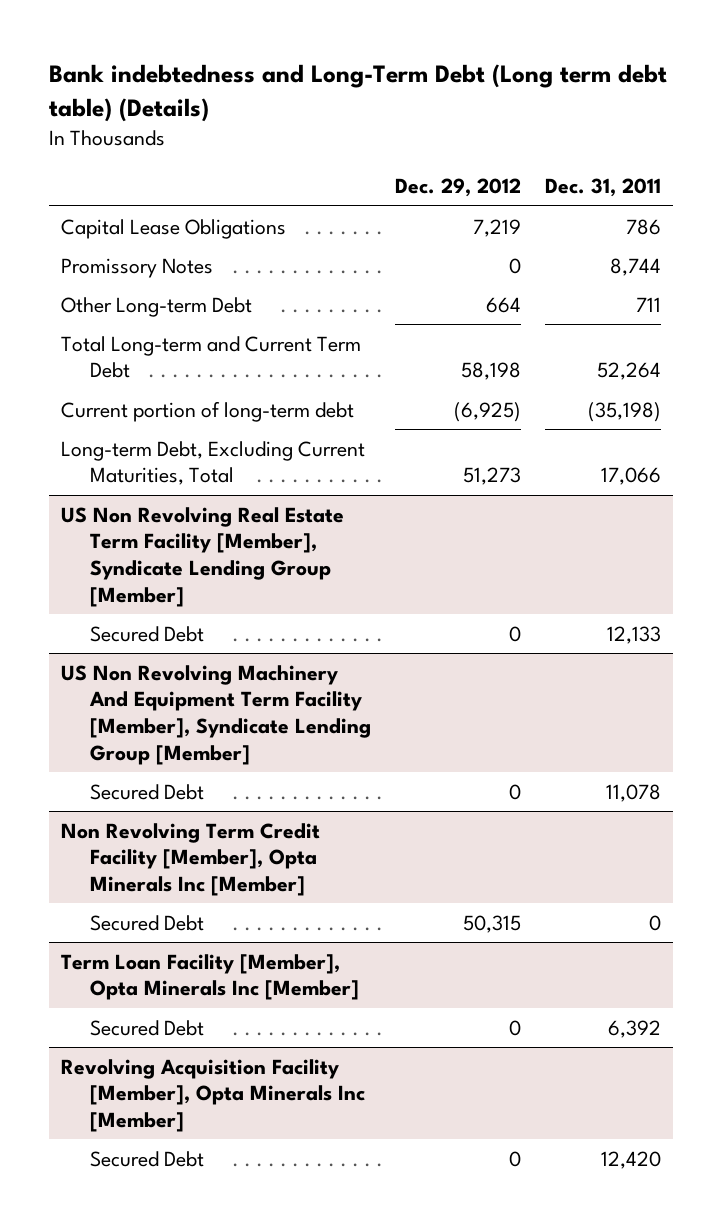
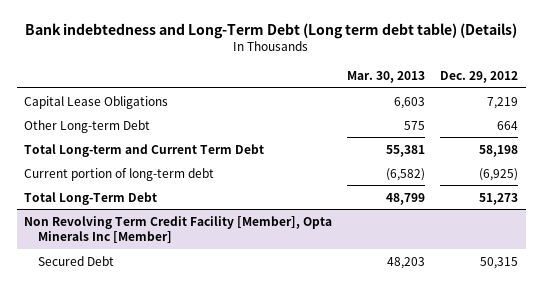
[544,178,661,198] Dec. 31, 2011 -> none
none -> [347,70,426,83] Mar. 30, 2013
[60,257,213,278] Promissory Notes -> none
[60,506,344,607] US Non Revolving Real Estate Term Facility [Member], Syndicate Lending Group [Member] -> none
[90,625,205,642] Secured Debt -> none
[60,664,372,765] US Non Revolving Machinery And Equipment Term Facility [Member], Syndicate Lending Group [Member] -> none
[90,783,205,800] Secured Debt -> none
[60,440,365,486] Long-term Debt, Excluding Current Maturities, Total -> [24,191,158,205] Total Long-Term Debt
[60,953,360,1001] Term Loan Facility [Member], Opta Minerals Inc [Member] -> none
[90,1019,205,1036] Secured Debt -> none
[60,1058,366,1133] Revolving Acquisition Facility [Member], Opta Minerals Inc [Member] -> none
[90,1150,205,1167] Secured Debt -> none

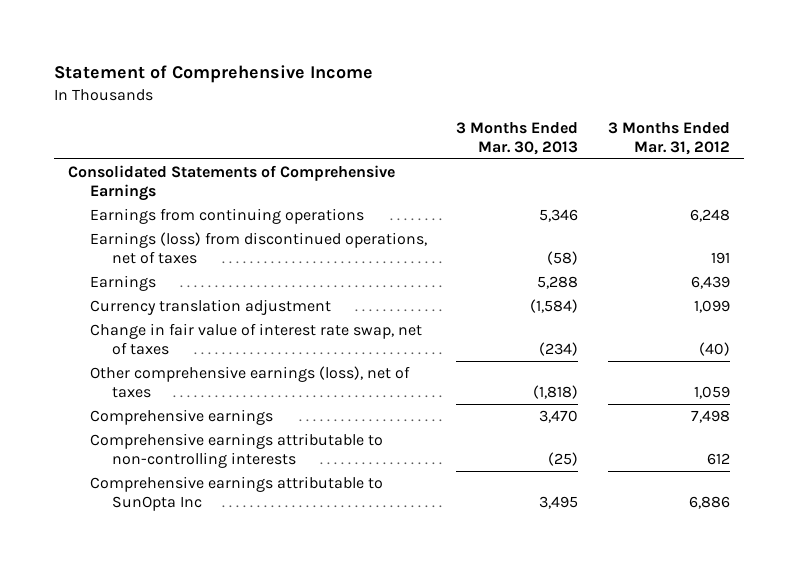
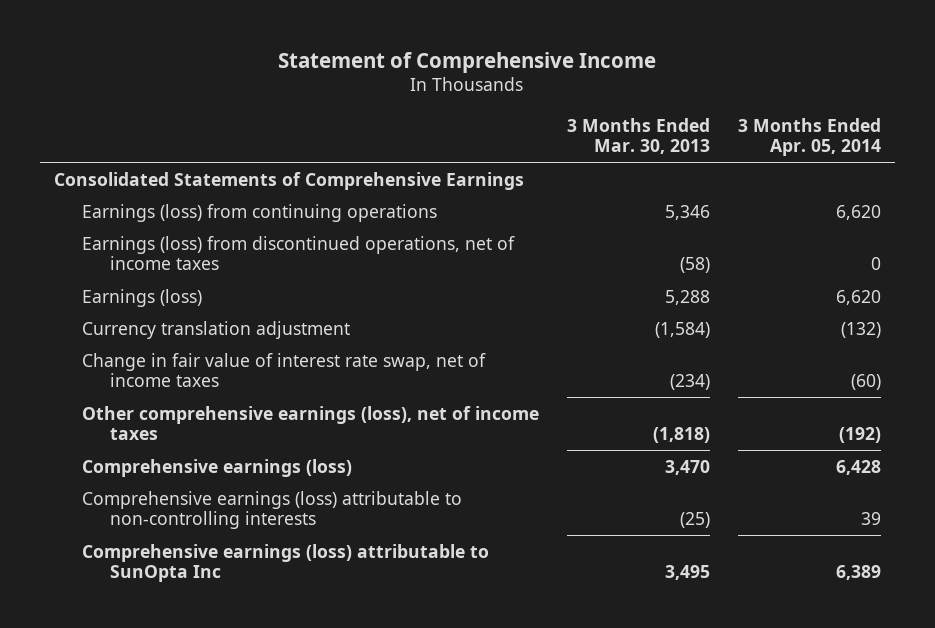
[607,121,730,155] 3 Months Ended Mar. 31, 2012 -> none
none -> [737,117,881,157] 3 Months Ended Apr. 05, 2014
[90,207,365,224] Earnings from continuing operations -> [82,203,438,222] Earnings (loss) from continuing operations
[90,231,428,265] Earnings (loss) from discontinued operations, net of taxes -> [82,235,516,271] Earnings (loss) from discontinued operations, net of income taxes
[90,274,157,291] Earnings -> [82,288,203,307] Earnings (loss)
[90,322,423,356] Change in fair value of interest rate swap, net of taxes -> [82,352,487,388] Change in fair value of interest rate swap, net of income taxes
[90,365,411,399] Other comprehensive earnings (loss), net of taxes -> [82,405,540,441] Other comprehensive earnings (loss), net of income taxes
[90,408,274,425] Comprehensive earnings -> [82,458,353,477] Comprehensive earnings (loss)
[90,432,384,469] Comprehensive earnings attributable to non-controlling interests -> [82,490,463,530] Comprehensive earnings (loss) attributable to non-controlling interests
[90,475,384,512] Comprehensive earnings attributable to SunOpta Inc -> [82,543,490,583] Comprehensive earnings (loss) attributable to SunOpta Inc

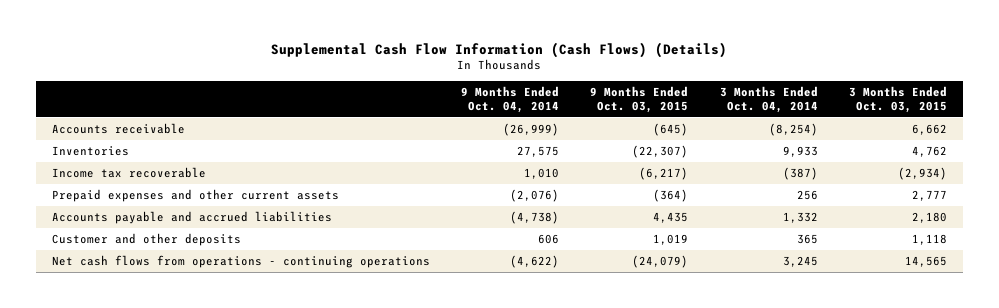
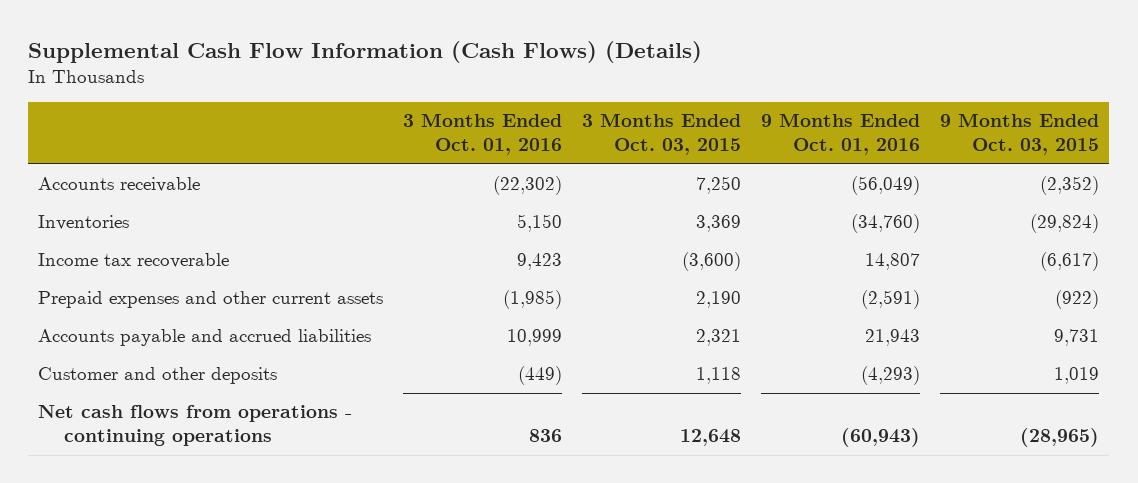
[460,85,559,113] 9 Months Ended Oct. 04, 2014 -> none
[719,85,818,113] 3 Months Ended Oct. 04, 2014 -> none
none -> [403,113,563,156] 3 Months Ended Oct. 01, 2016
none -> [761,113,921,156] 9 Months Ended Oct. 01, 2016
[653,123,689,137] (645) -> [1040,176,1100,196] (2,352)
[912,124,948,136] 6,662 -> [696,176,742,195] 7,250
[632,145,689,159] (22,307) -> [1030,214,1100,234] (29,824)
[912,146,948,158] 4,762 -> [696,215,742,233] 3,369
[639,167,689,181] (6,217) -> [1040,252,1100,272] (6,617)
[898,167,948,181] (2,934) -> [682,252,742,272] (3,600)
[653,189,689,203] (364) -> [1055,290,1100,310] (922)
[912,190,948,202] 2,777 -> [696,291,742,309] 2,190
[653,212,689,224] 4,435 -> [1054,329,1100,347] 9,731
[912,212,948,224] 2,180 -> [696,329,742,347] 2,321
[632,255,689,269] (24,079) -> [1020,428,1100,448] (28,965)
[905,256,948,268] 14,565 -> [680,429,742,447] 12,648

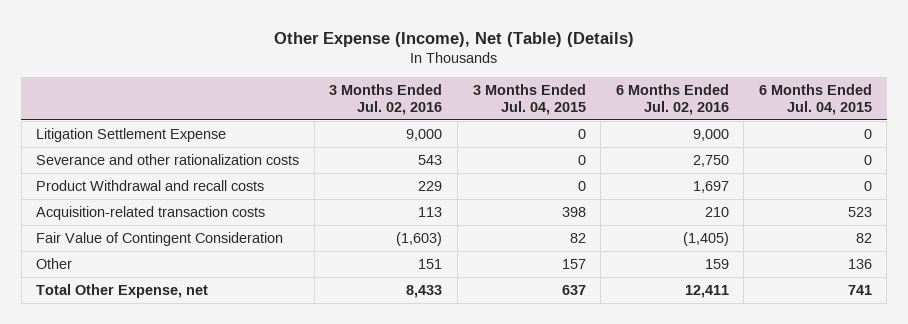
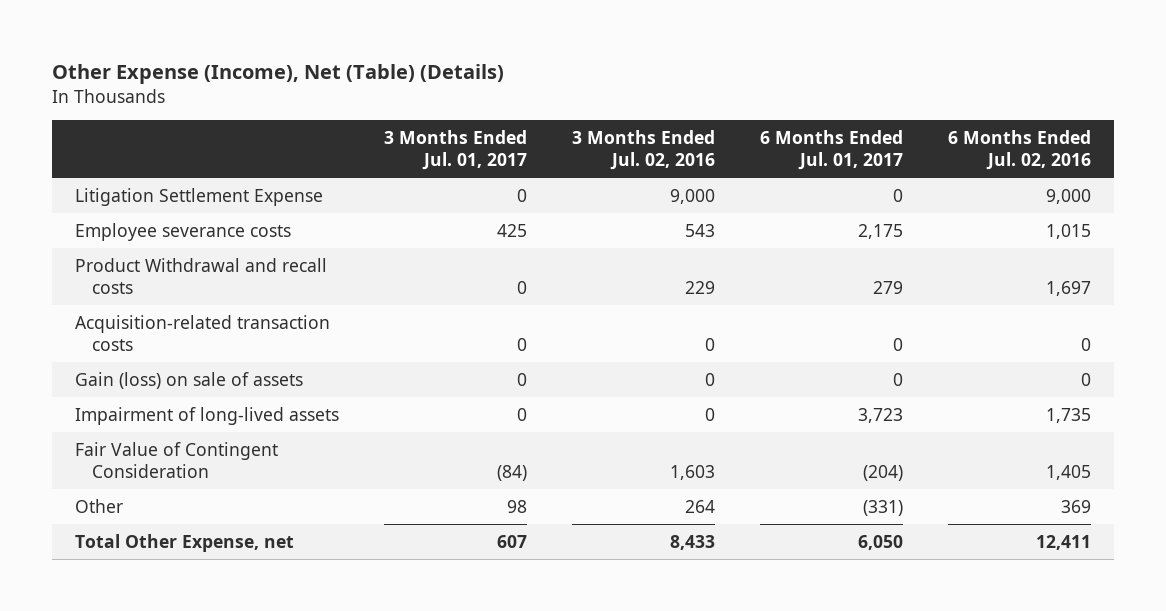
[472,84,586,115] 3 Months Ended Jul. 04, 2015 -> none
[758,84,872,115] 6 Months Ended Jul. 04, 2015 -> none
none -> [383,130,527,170] 3 Months Ended Jul. 01, 2017
none -> [760,130,904,170] 6 Months Ended Jul. 01, 2017
[36,153,300,165] Severance and other rationalization costs -> [74,222,291,241] Employee severance costs
[692,154,729,167] 2,750 -> [1046,223,1092,239] 1,015
[418,206,443,217] 113 -> [704,337,715,351] 0
[704,206,729,217] 210 -> [1081,337,1092,351] 0
none -> [74,371,303,389] Gain (loss) on sale of assets
none -> [74,406,339,425] Impairment of long-lived assets
[396,231,443,246] (1,603) -> [669,464,715,480] 1,603
[682,231,729,246] (1,405) -> [1046,464,1092,480] 1,405
[418,258,443,269] 151 -> [684,499,715,513] 264
[704,258,729,269] 159 -> [1061,499,1092,513] 369

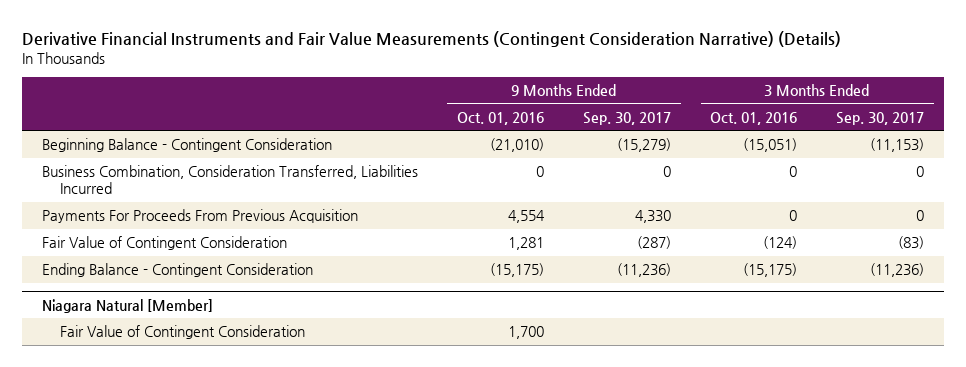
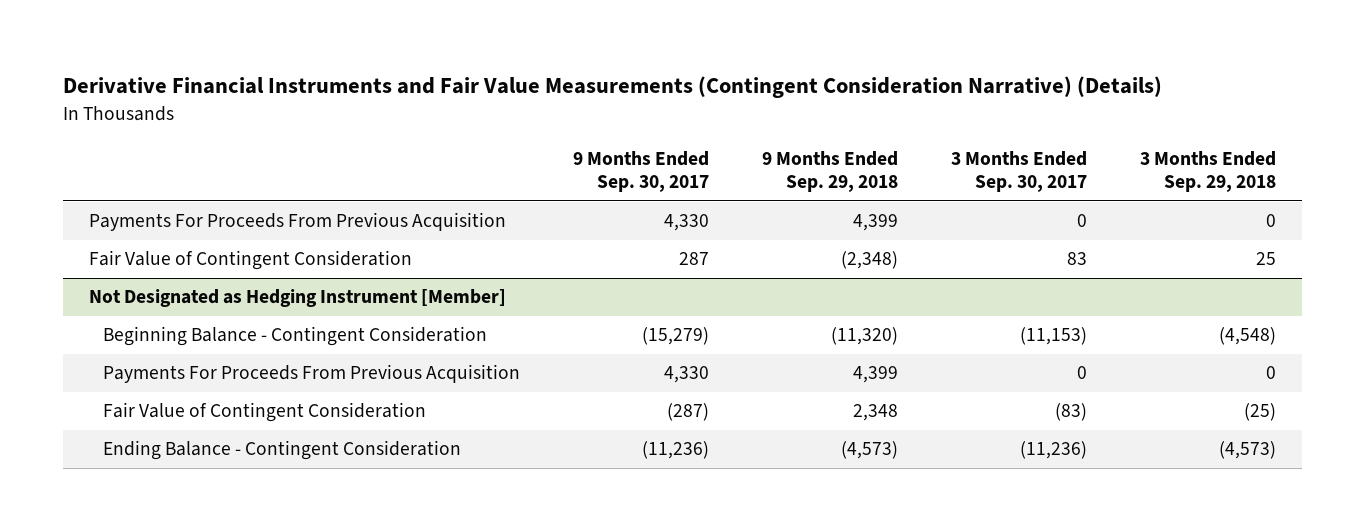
[457,111,545,125] Oct. 01, 2016 -> none
[710,111,798,125] Oct. 01, 2016 -> none
none -> [762,150,899,193] 9 Months Ended Sep. 29, 2018
none -> [1139,150,1276,193] 3 Months Ended Sep. 29, 2018
none -> [89,212,507,232] Payments For Proceeds From Previous Acquisition
none -> [89,250,413,271] Fair Value of Contingent Consideration
none -> [89,289,507,308] Not Designated as Hedging Instrument [Member]
[41,165,418,195] Business Combination, Consideration Transferred, Liabilities Incurred -> none
[41,298,213,313] Niagara Natural [Member] -> none
[59,325,305,340] Fair Value of Contingent Consideration -> none

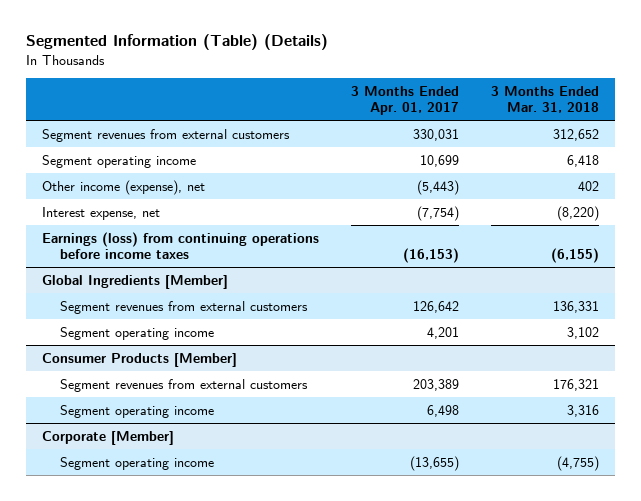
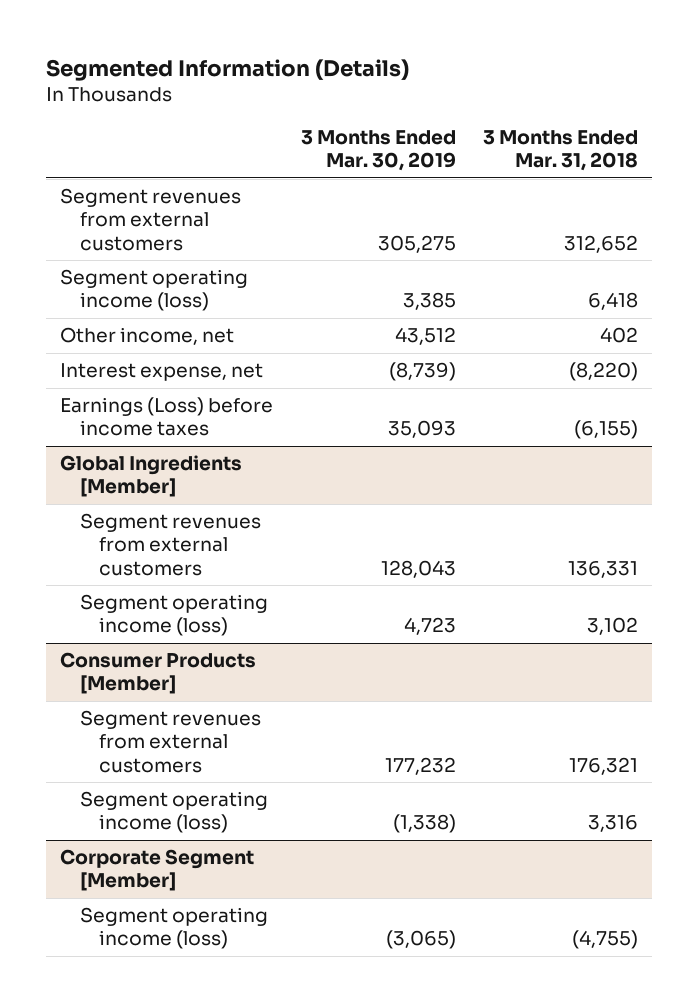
[25,34,328,51] Segmented Information (Table) (Details) -> [46,58,410,81] Segmented Information (Details)
[350,85,459,115] 3 Months Ended Apr. 01, 2017 -> none
none -> [300,130,456,172] 3 Months Ended Mar. 30, 2019
[41,154,196,168] Segment operating income -> [60,269,249,312] Segment operating income (loss)
[41,179,205,195] Other income (expense), net -> [60,327,235,346] Other income, net
[41,231,319,259] Earnings (loss) from continuing operations before income taxes -> [60,397,274,437] Earnings (Loss) before income taxes
[60,326,215,340] Segment operating income -> [79,594,268,637] Segment operating income (loss)
[60,404,215,418] Segment operating income -> [79,791,268,834] Segment operating income (loss)
[41,430,174,445] Corporate [Member] -> [60,849,255,892] Corporate Segment [Member]
[60,456,215,470] Segment operating income -> [79,907,268,950] Segment operating income (loss)

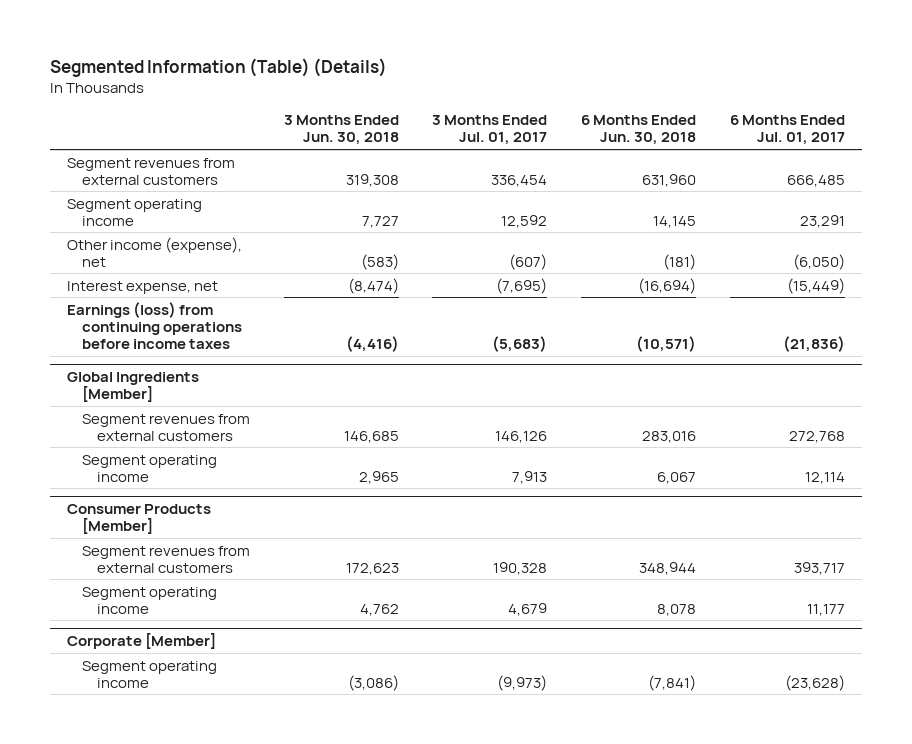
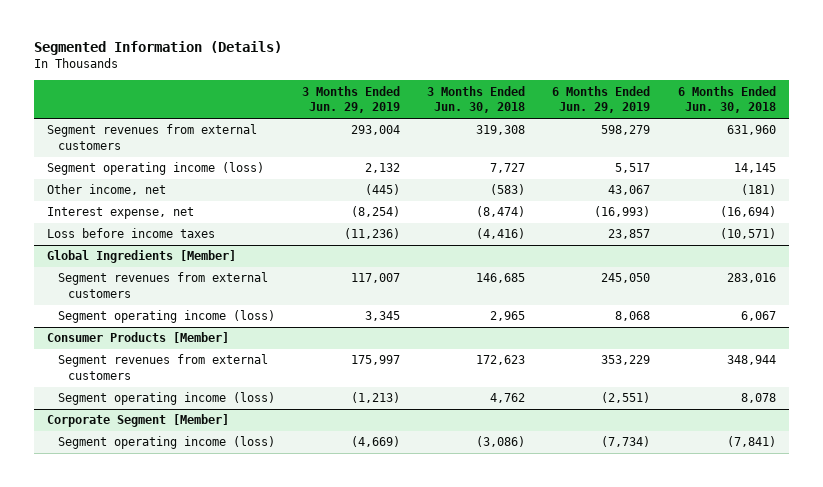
[49,57,387,77] Segmented Information (Table) (Details) -> [33,41,282,56] Segmented Information (Details)
[432,115,548,146] 3 Months Ended Jul. 01, 2017 -> none
[730,115,846,146] 6 Months Ended Jul. 01, 2017 -> none
none -> [302,85,401,114] 3 Months Ended Jun. 29, 2019
none -> [552,85,651,114] 6 Months Ended Jun. 29, 2019
[66,198,202,226] Segment operating income -> [47,162,265,176] Segment operating income (loss)
[66,236,242,267] Other income (expense), net -> [47,184,167,196] Other income, net
[66,301,242,349] Earnings (loss) from continuing operations before income taxes -> [47,228,216,239] Loss before income taxes
[81,454,217,482] Segment operating income -> [57,310,275,324] Segment operating income (loss)
[81,586,217,614] Segment operating income -> [57,392,275,406] Segment operating income (loss)
[66,633,216,650] Corporate [Member] -> [47,414,230,428] Corporate Segment [Member]
[81,660,217,688] Segment operating income -> [57,436,275,450] Segment operating income (loss)

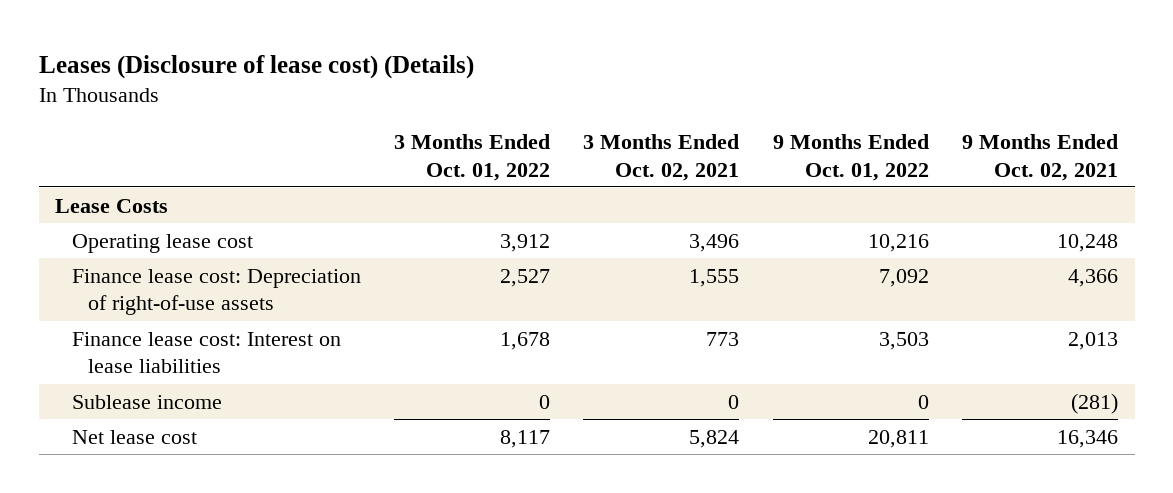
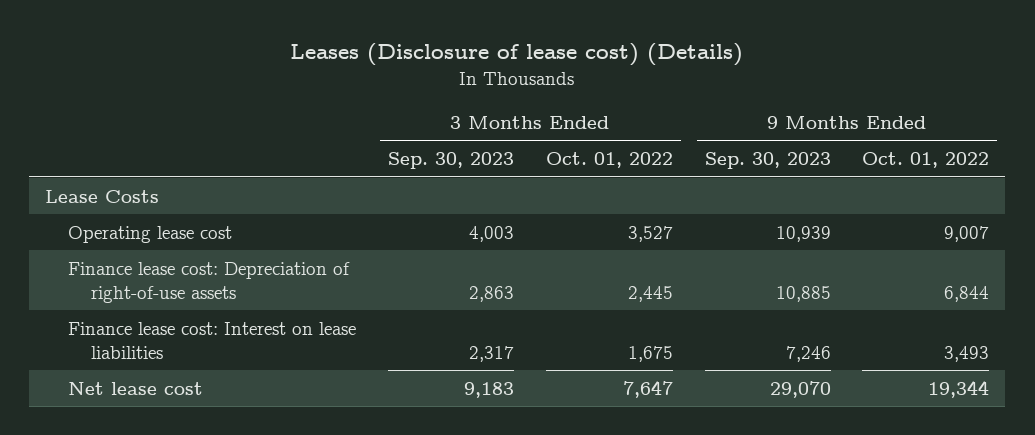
[583,133,740,181] 3 Months Ended Oct. 02, 2021 -> none
[962,133,1119,181] 9 Months Ended Oct. 02, 2021 -> none
none -> [387,152,514,170] Sep. 30, 2023
none -> [704,152,831,170] Sep. 30, 2023
[71,394,222,409] Sublease income -> none
[499,233,550,252] 3,912 -> [627,225,673,242] 3,527
[867,233,929,252] 10,216 -> [944,225,990,242] 9,007
[499,268,550,287] 2,527 -> [627,285,673,302] 2,445
[878,268,929,287] 7,092 -> [944,285,990,302] 6,844
[499,331,550,350] 1,678 -> [627,345,673,362] 1,675
[878,331,929,350] 3,503 -> [944,345,990,362] 3,493
[499,429,550,448] 8,117 -> [622,379,673,398] 7,647
[867,429,929,448] 20,811 -> [928,379,990,398] 19,344

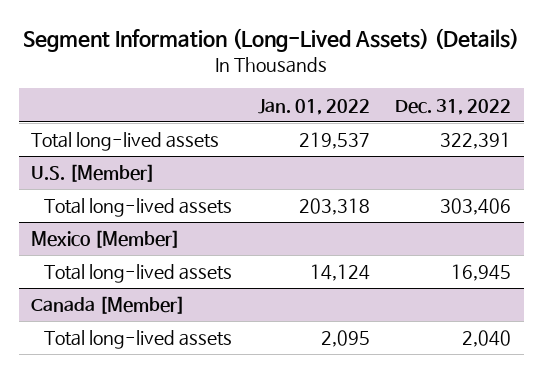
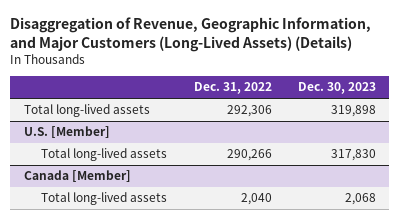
[23,28,520,53] Segment Information (Long-Lived Assets) (Details) -> [10,16,372,52] Disaggregation of Revenue, Geographic Information, and Major Customers (Long-Lived Assets) (Details)
[257,98,370,115] Jan. 01, 2022 -> none
none -> [298,82,377,95] Dec. 30, 2023
[440,132,512,150] 322,391 -> [226,105,272,118] 292,306
[31,230,181,249] Mexico [Member] -> none
[44,264,233,284] Total long-lived assets -> none
[440,198,512,216] 303,406 -> [226,149,272,162] 290,266

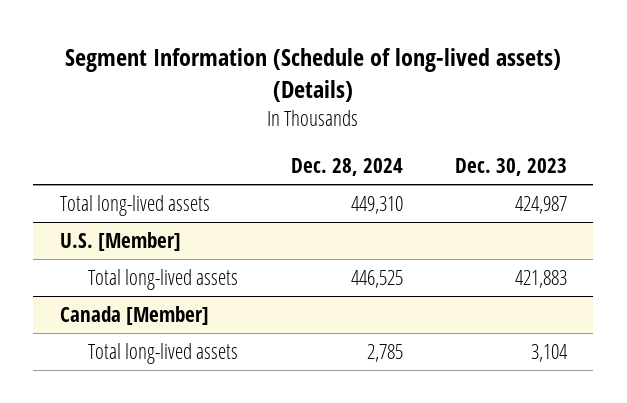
[10,16,372,52] Disaggregation of Revenue, Geographic Information, and Major Customers (Long-Lived Assets) (Details) -> [65,47,562,102] Segment Information (Schedule of long-lived assets) (Details)
[193,82,272,95] Dec. 31, 2022 -> none
none -> [290,157,403,176] Dec. 28, 2024
[331,105,377,118] 319,898 -> [514,196,567,215] 424,987
[331,149,377,162] 317,830 -> [514,270,567,289] 421,883
[345,193,377,206] 2,068 -> [530,344,568,363] 3,104

